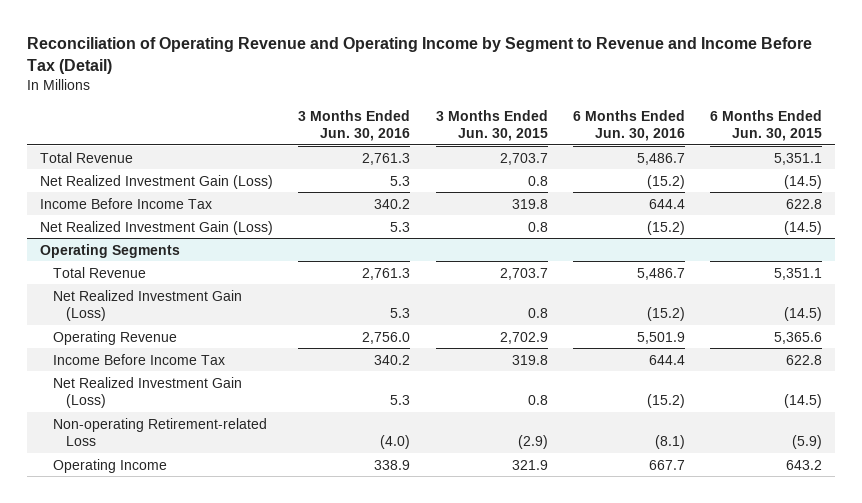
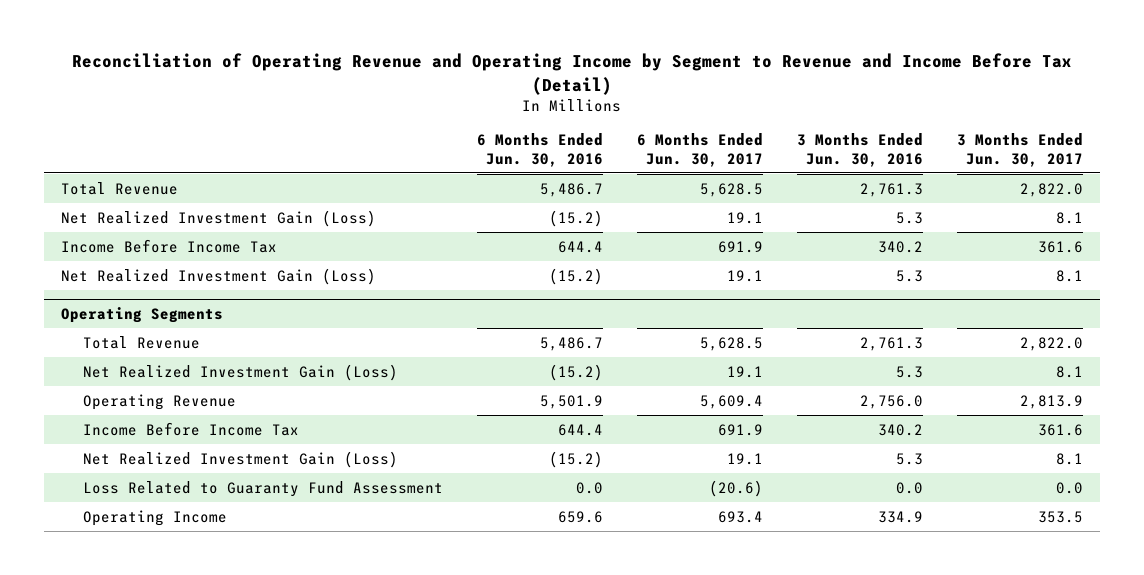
[435,109,548,142] 3 Months Ended Jun. 30, 2015 -> none
[710,109,823,142] 6 Months Ended Jun. 30, 2015 -> none
none -> [637,133,764,167] 6 Months Ended Jun. 30, 2017
none -> [956,133,1083,167] 3 Months Ended Jun. 30, 2017
[52,417,267,447] Non-operating Retirement-related Loss -> none
none -> [83,480,444,497] Loss Related to Guaranty Fund Assessment
[374,459,411,470] 338.9 -> [877,510,923,523] 334.9
[648,459,685,470] 667.7 -> [558,510,604,523] 659.6

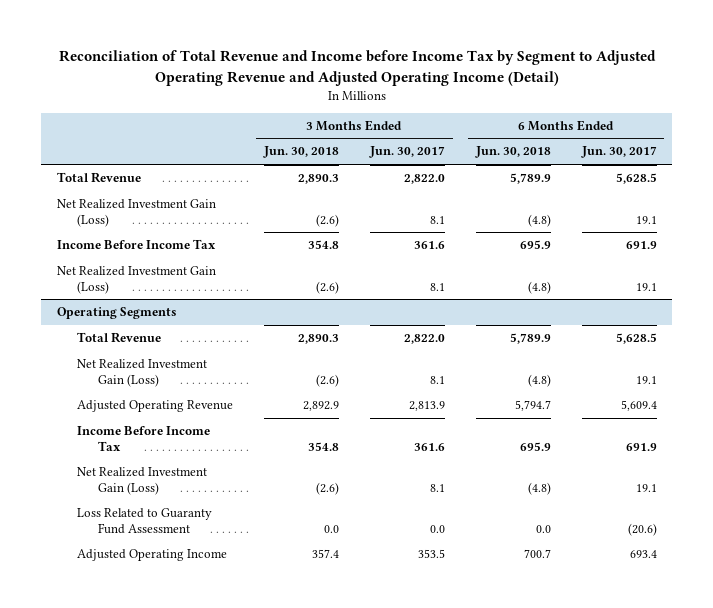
[72,53,1073,95] Reconciliation of Operating Revenue and Operating Income by Segment to Revenue and Income Before Tax (Detail) -> [58,50,656,86] Reconciliation of Total Revenue and Income before Income Tax by Segment to Adjusted Operating Revenue and Adjusted Operating Income (Detail)
[477,133,604,167] 6 Months Ended Jun. 30, 2016 -> none
[796,133,923,167] 3 Months Ended Jun. 30, 2016 -> none
none -> [262,146,339,159] Jun. 30, 2018
none -> [474,146,551,159] Jun. 30, 2018
[83,393,237,410] Operating Revenue -> [77,400,234,413] Adjusted Operating Revenue
[83,509,228,526] Operating Income -> [77,549,228,562] Adjusted Operating Income

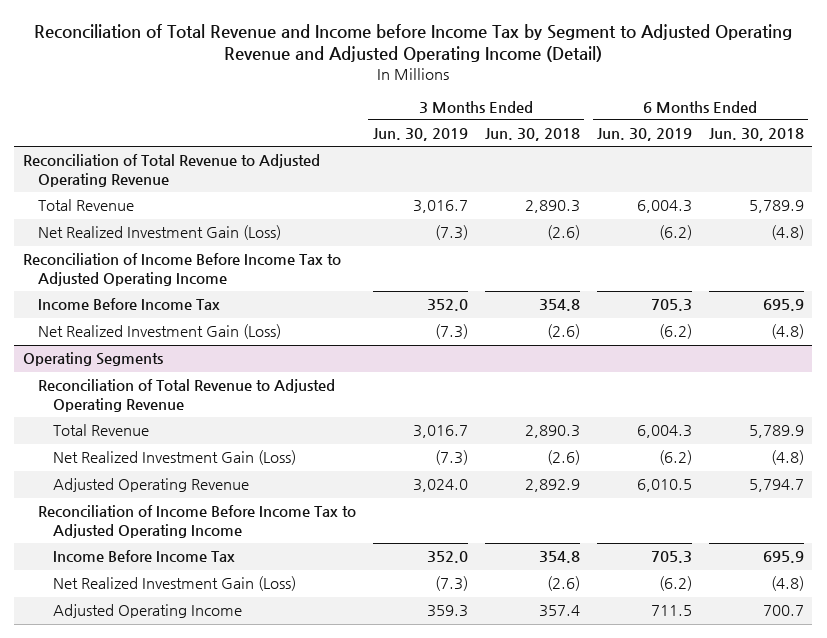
[368,146,445,159] Jun. 30, 2017 -> none
[580,146,657,159] Jun. 30, 2017 -> none
none -> [372,128,468,142] Jun. 30, 2019
none -> [596,128,692,142] Jun. 30, 2019
none -> [22,154,320,187] Reconciliation of Total Revenue to Adjusted Operating Revenue
none -> [22,253,341,286] Reconciliation of Income Before Income Tax to Adjusted Operating Income
none -> [37,379,335,412] Reconciliation of Total Revenue to Adjusted Operating Revenue
none -> [37,505,356,538] Reconciliation of Income Before Income Tax to Adjusted Operating Income
[77,508,213,534] Loss Related to Guaranty Fund Assessment -> none

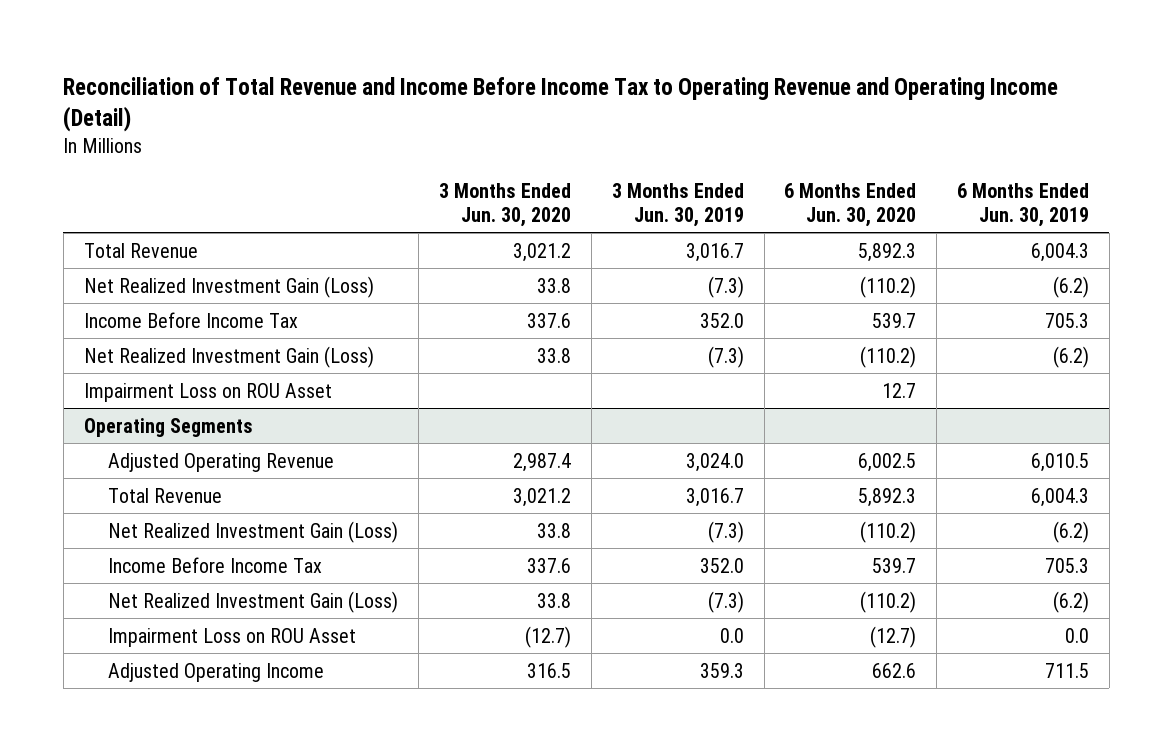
[34,23,793,63] Reconciliation of Total Revenue and Income before Income Tax by Segment to Adjusted Operating Revenue and Adjusted Operating Income (Detail) -> [63,76,1059,132] Reconciliation of Total Revenue and Income Before Income Tax to Operating Revenue and Operating Income (Detail)
[484,128,580,142] Jun. 30, 2018 -> none
[708,128,804,142] Jun. 30, 2018 -> none
none -> [438,182,571,227] 3 Months Ended Jun. 30, 2020
none -> [784,182,917,227] 6 Months Ended Jun. 30, 2020
[22,154,320,187] Reconciliation of Total Revenue to Adjusted Operating Revenue -> none
[22,253,341,286] Reconciliation of Income Before Income Tax to Adjusted Operating Income -> none
none -> [83,382,332,402] Impairment Loss on ROU Asset
[37,379,335,412] Reconciliation of Total Revenue to Adjusted Operating Revenue -> none
[52,478,249,493] Adjusted Operating Revenue -> [108,452,335,472] Adjusted Operating Revenue
[37,505,356,538] Reconciliation of Income Before Income Tax to Adjusted Operating Income -> none
none -> [108,627,357,647] Impairment Loss on ROU Asset

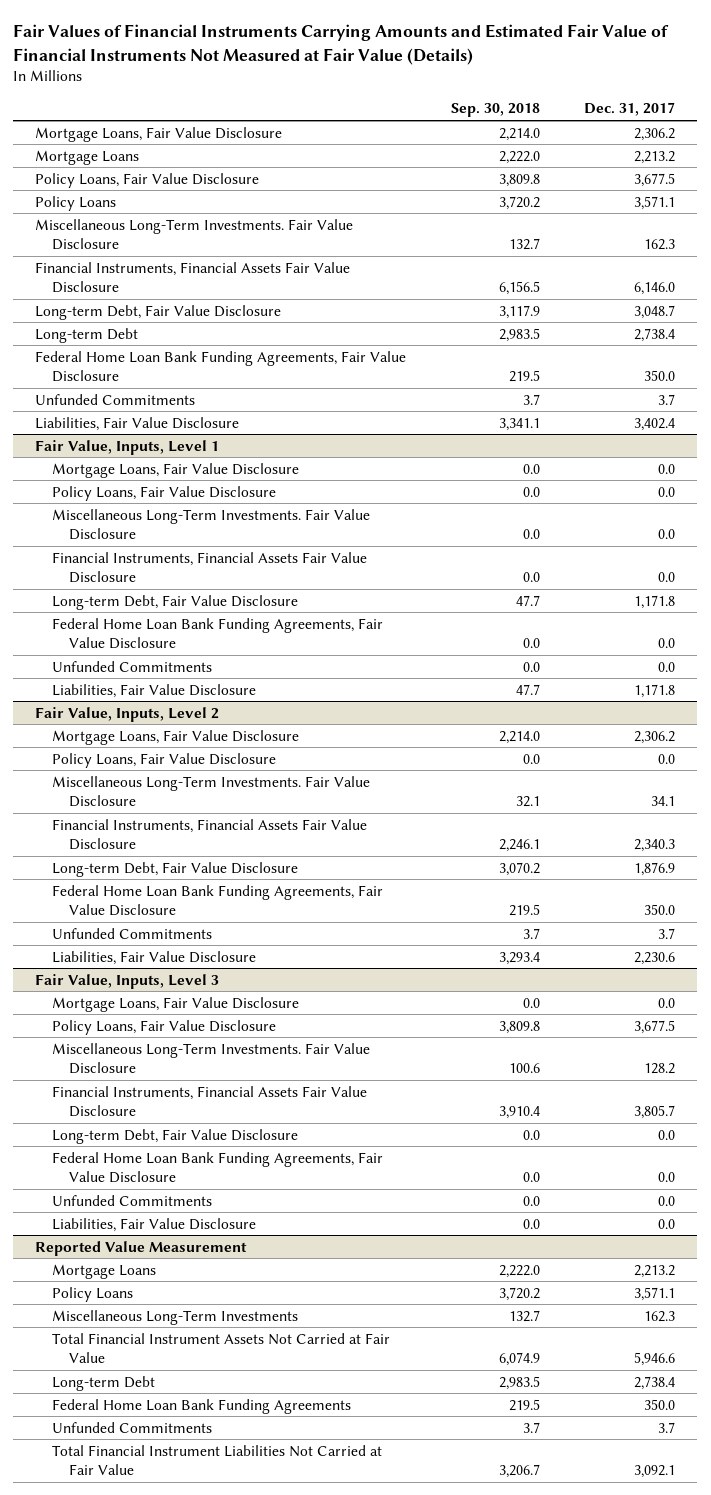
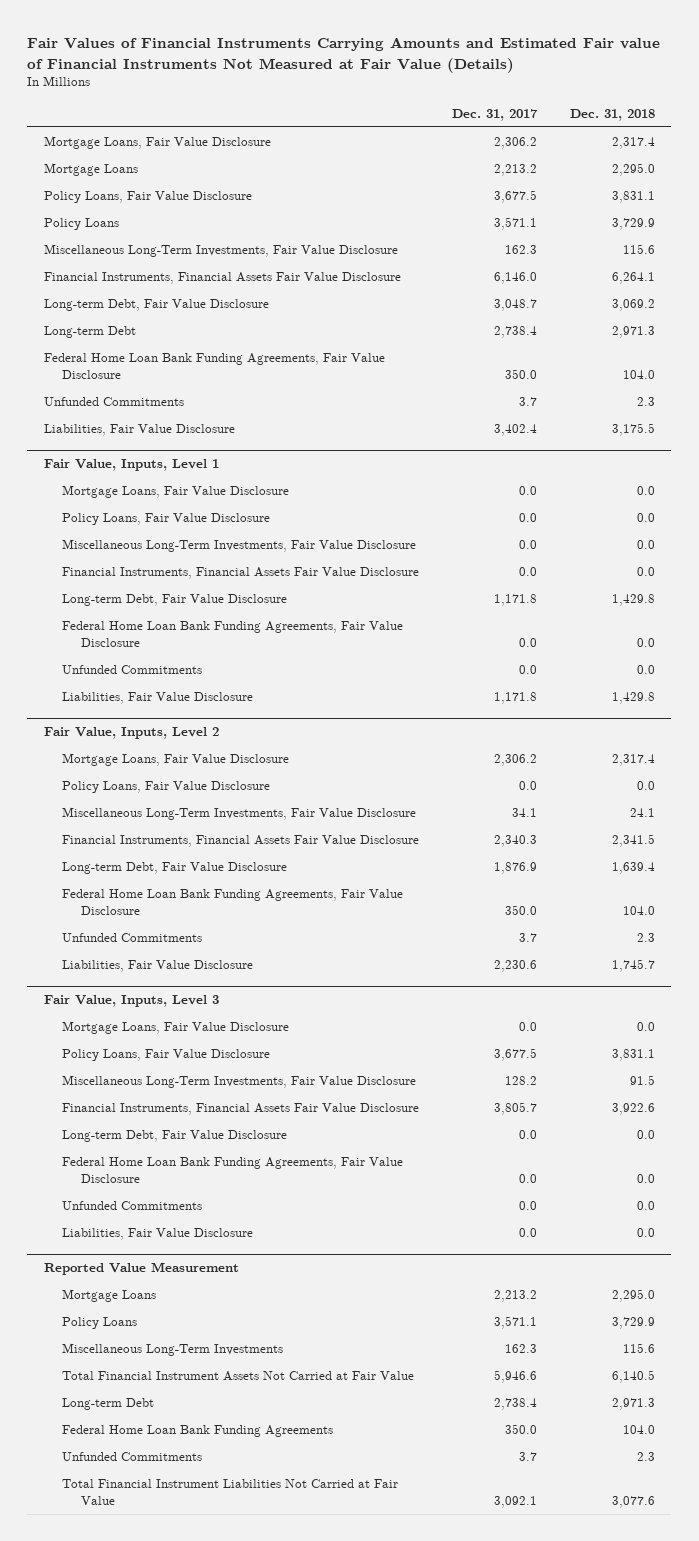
[13,23,670,65] Fair Values of Financial Instruments Carrying Amounts and Estimated Fair Value of Financial Instruments Not Measured at Fair Value (Details) -> [27,37,661,73] Fair Values of Financial Instruments Carrying Amounts and Estimated Fair value of Financial Instruments Not Measured at Fair Value (Details)
[450,103,540,118] Sep. 30, 2018 -> none
none -> [569,108,655,121] Dec. 31, 2018
[35,218,354,250] Miscellaneous Long-Term Investments. Fair Value Disclosure -> [43,244,398,258] Miscellaneous Long-Term Investments, Fair Value Disclosure
[52,508,371,540] Miscellaneous Long-Term Investments. Fair Value Disclosure -> [62,539,417,553] Miscellaneous Long-Term Investments, Fair Value Disclosure
[52,775,371,807] Miscellaneous Long-Term Investments. Fair Value Disclosure -> [62,807,417,821] Miscellaneous Long-Term Investments, Fair Value Disclosure
[52,1042,371,1074] Miscellaneous Long-Term Investments. Fair Value Disclosure -> [62,1075,417,1089] Miscellaneous Long-Term Investments, Fair Value Disclosure

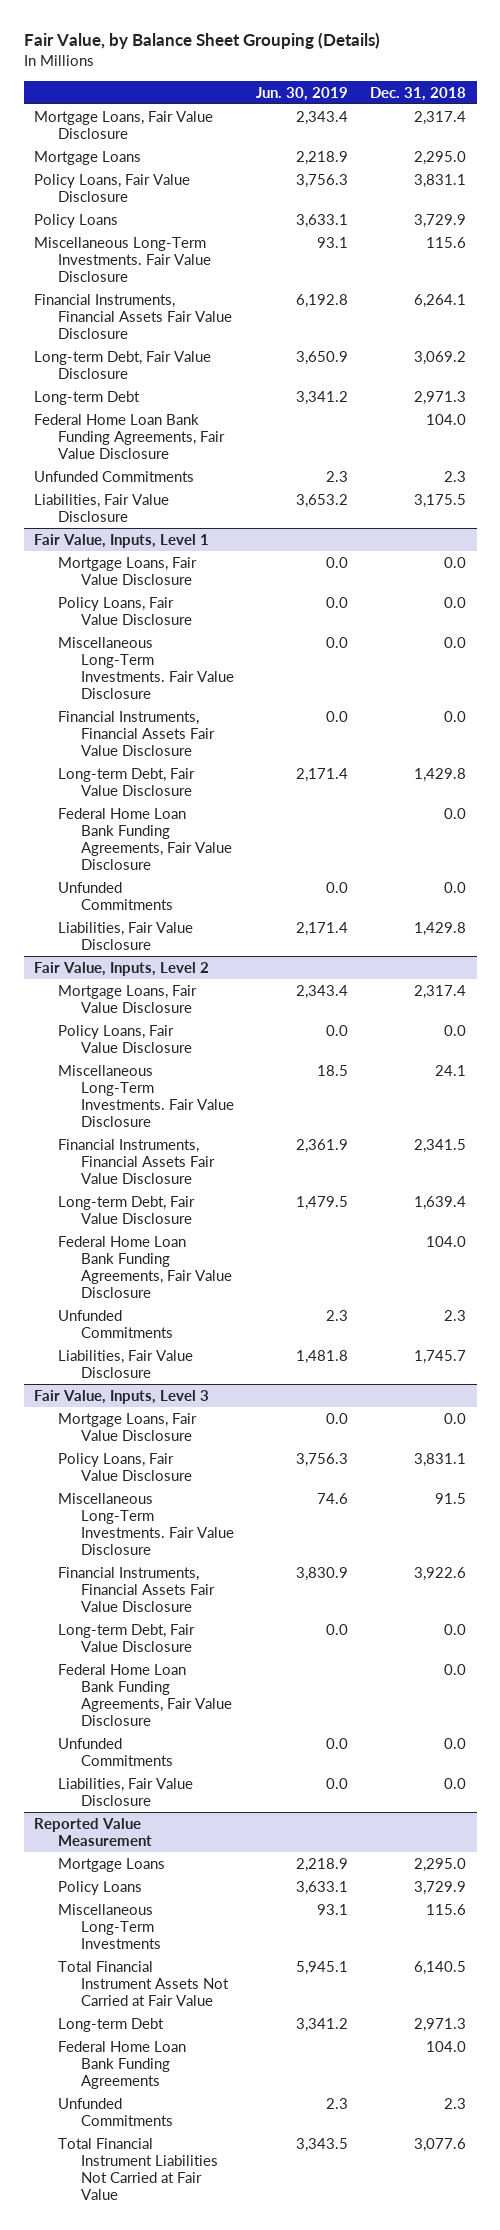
[27,37,661,73] Fair Values of Financial Instruments Carrying Amounts and Estimated Fair value of Financial Instruments Not Measured at Fair Value (Details) -> [23,32,380,50] Fair Value, by Balance Sheet Grouping (Details)
[452,108,539,121] Dec. 31, 2017 -> none
none -> [256,86,349,101] Jun. 30, 2019
[43,244,398,258] Miscellaneous Long-Term Investments, Fair Value Disclosure -> [34,236,211,282] Miscellaneous Long-Term Investments. Fair Value Disclosure
[62,539,417,553] Miscellaneous Long-Term Investments, Fair Value Disclosure -> [57,636,235,699] Miscellaneous Long-Term Investments. Fair Value Disclosure
[62,807,417,821] Miscellaneous Long-Term Investments, Fair Value Disclosure -> [57,1064,235,1127] Miscellaneous Long-Term Investments. Fair Value Disclosure
[62,1075,417,1089] Miscellaneous Long-Term Investments, Fair Value Disclosure -> [57,1492,235,1555] Miscellaneous Long-Term Investments. Fair Value Disclosure

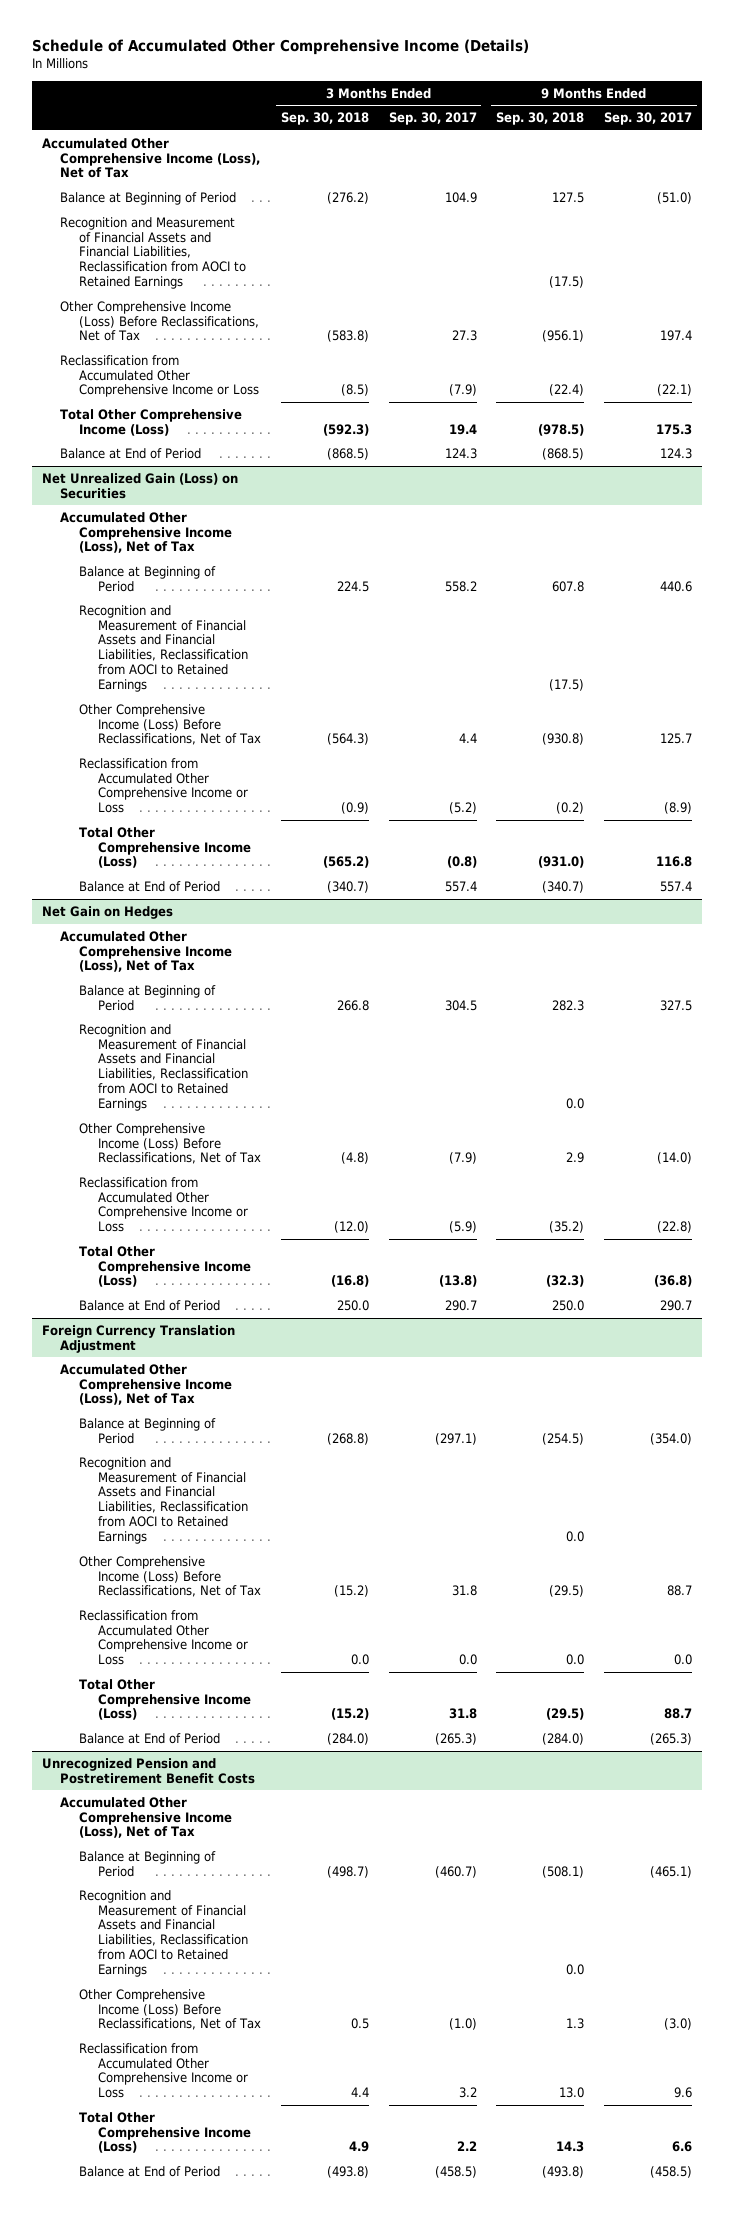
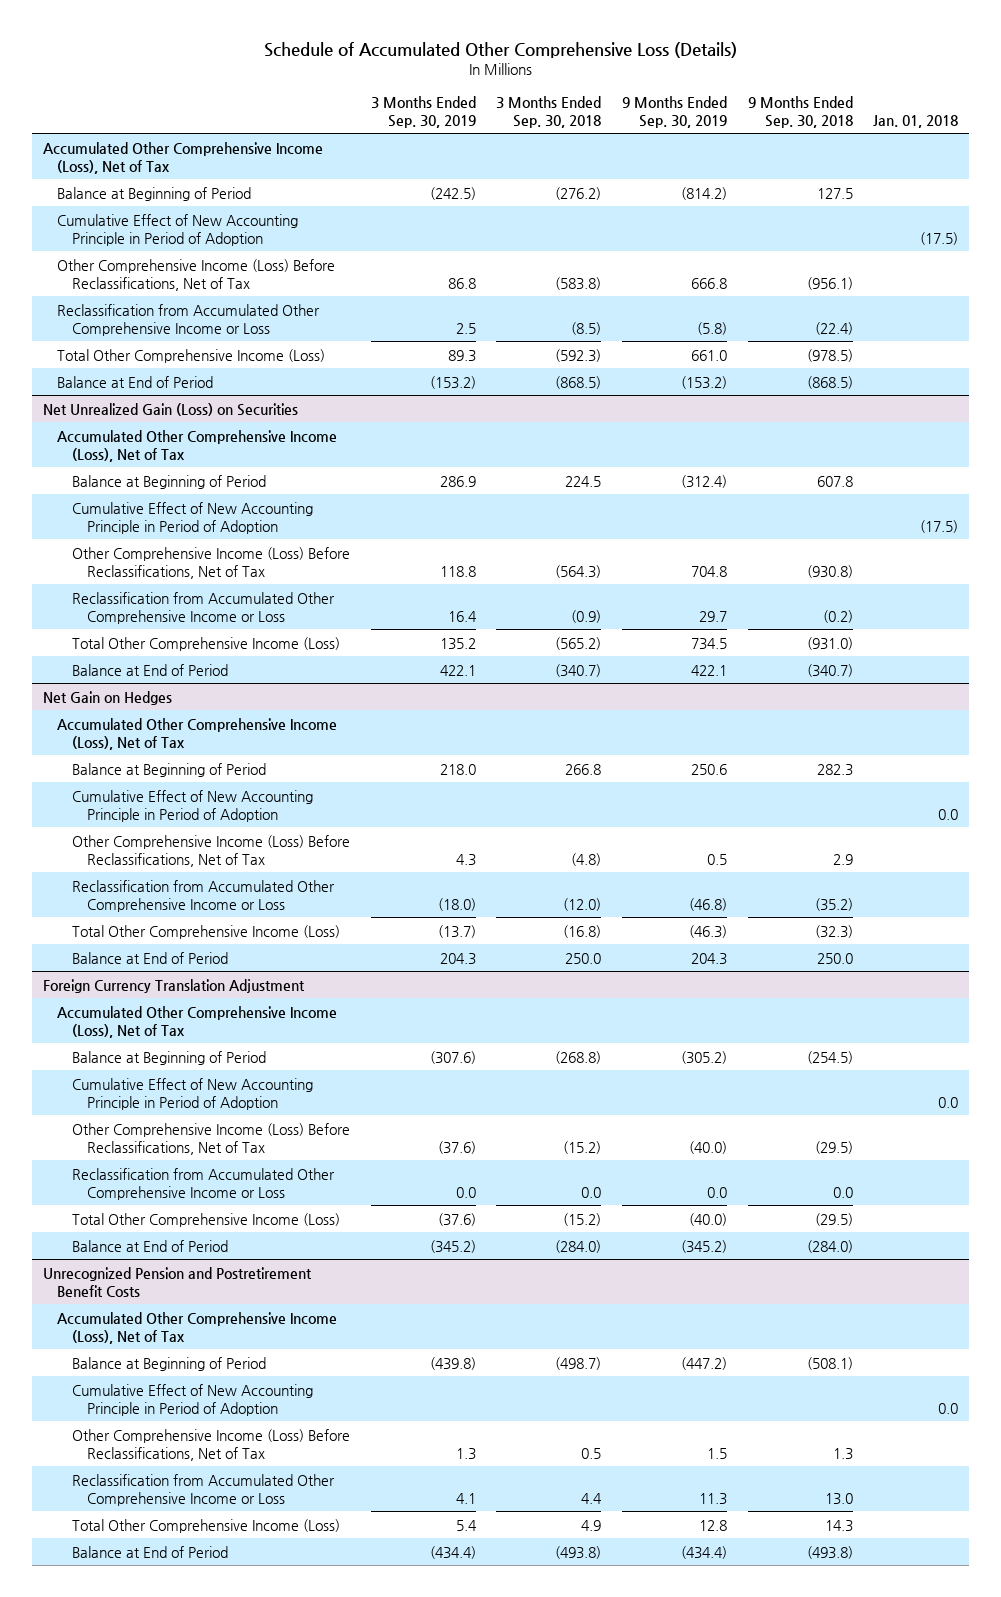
[31,39,529,56] Schedule of Accumulated Other Comprehensive Income (Details) -> [263,41,737,58] Schedule of Accumulated Other Comprehensive Loss (Details)
[388,112,477,126] Sep. 30, 2017 -> none
[604,112,693,126] Sep. 30, 2017 -> none
none -> [370,95,476,128] 3 Months Ended Sep. 30, 2019
none -> [621,95,727,128] 9 Months Ended Sep. 30, 2019
none -> [873,114,959,128] Jan. 01, 2018
[60,216,247,290] Recognition and Measurement of Financial Assets and Financial Liabilities, Reclassification from AOCI to Retained Earnings -> none
none -> [57,213,299,246] Cumulative Effect of New Accounting Principle in Period of Adoption
[79,604,248,692] Recognition and Measurement of Financial Assets and Financial Liabilities, Reclassification from AOCI to Retained Earnings -> none
none -> [72,501,314,534] Cumulative Effect of New Accounting Principle in Period of Adoption
[79,1023,248,1111] Recognition and Measurement of Financial Assets and Financial Liabilities, Reclassification from AOCI to Retained Earnings -> none
none -> [72,789,314,822] Cumulative Effect of New Accounting Principle in Period of Adoption
[79,1456,248,1544] Recognition and Measurement of Financial Assets and Financial Liabilities, Reclassification from AOCI to Retained Earnings -> none
none -> [72,1077,314,1110] Cumulative Effect of New Accounting Principle in Period of Adoption
[79,1889,248,1977] Recognition and Measurement of Financial Assets and Financial Liabilities, Reclassification from AOCI to Retained Earnings -> none
none -> [72,1383,314,1416] Cumulative Effect of New Accounting Principle in Period of Adoption

